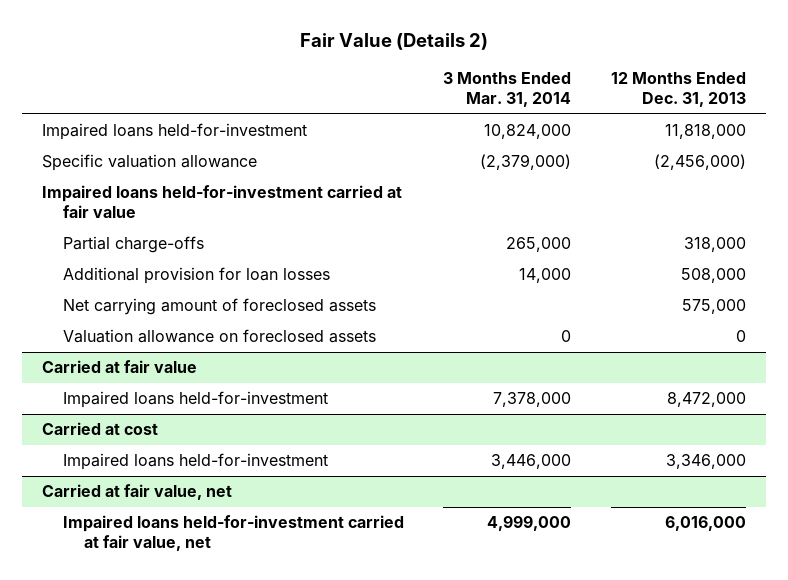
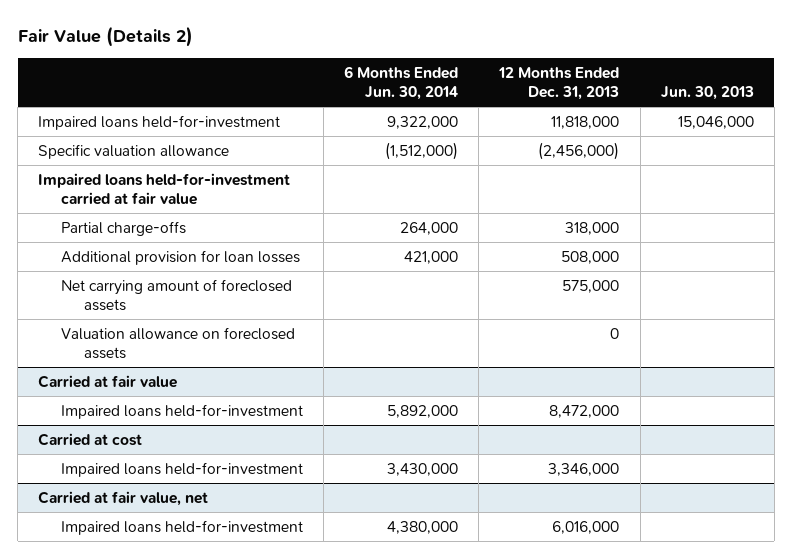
[443,72,572,108] 3 Months Ended Mar. 31, 2014 -> none
none -> [344,65,459,101] 6 Months Ended Jun. 30, 2014
none -> [660,86,754,101] Jun. 30, 2013
[62,515,404,552] Impaired loans held-for-investment carried at fair value, net -> [60,519,303,535] Impaired loans held-for-investment

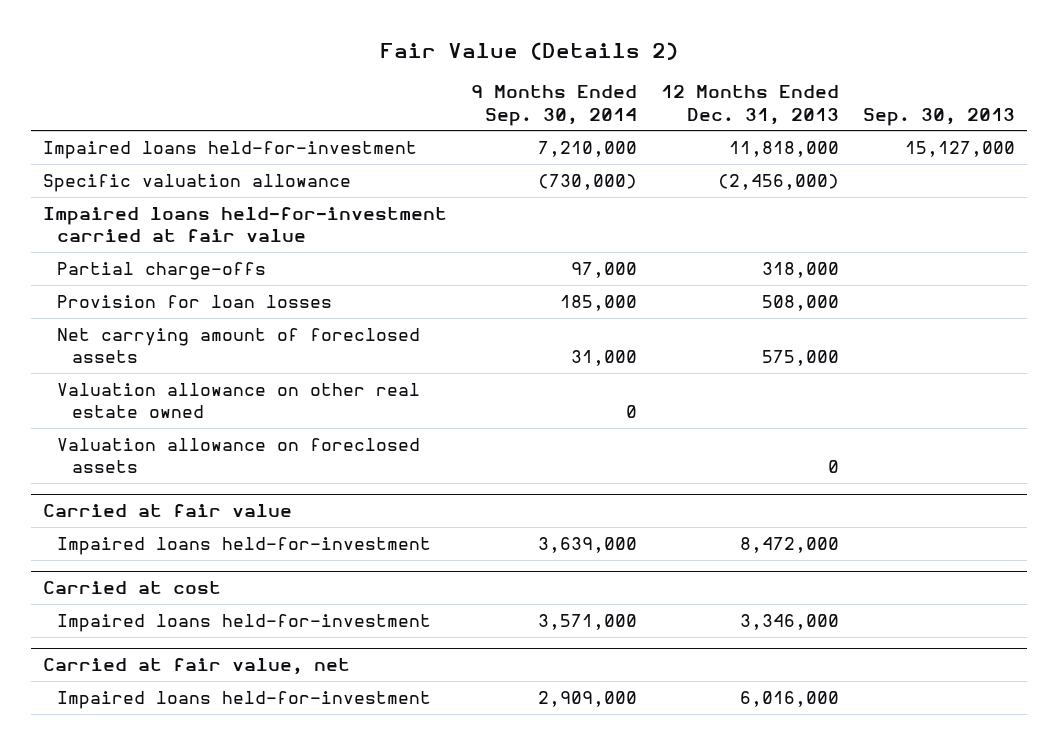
[344,65,459,101] 6 Months Ended Jun. 30, 2014 -> none
[660,86,754,101] Jun. 30, 2013 -> none
none -> [470,85,637,126] 9 Months Ended Sep. 30, 2014
none -> [862,107,1015,126] Sep. 30, 2013
[60,249,300,265] Additional provision for loan losses -> [57,294,333,308] Provision for loan losses
none -> [57,382,421,419] Valuation allowance on other real estate owned

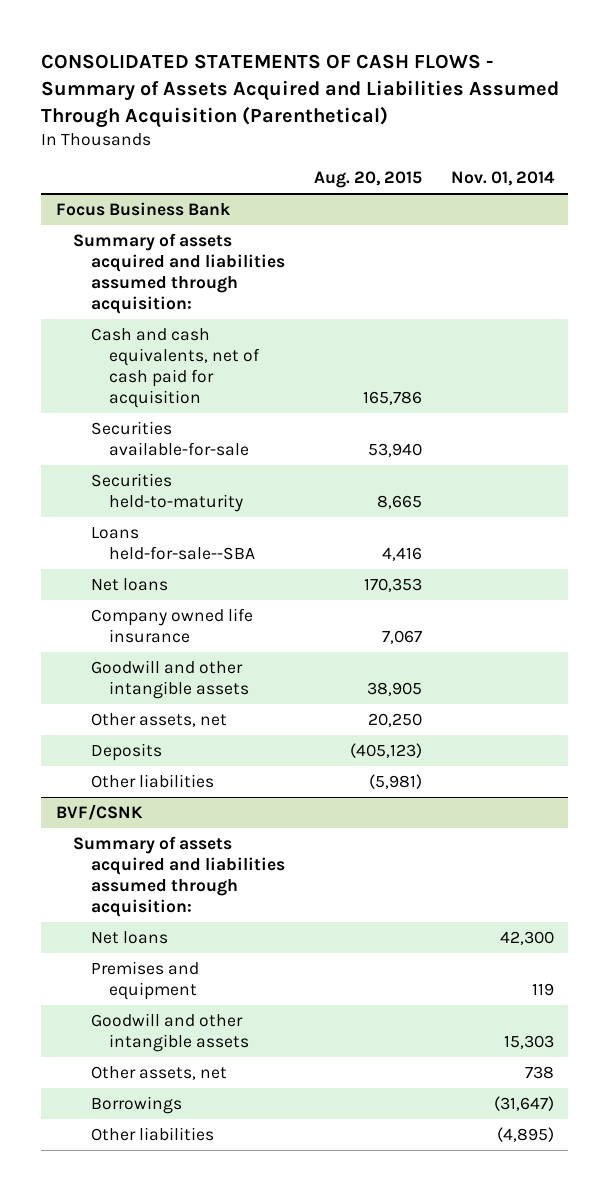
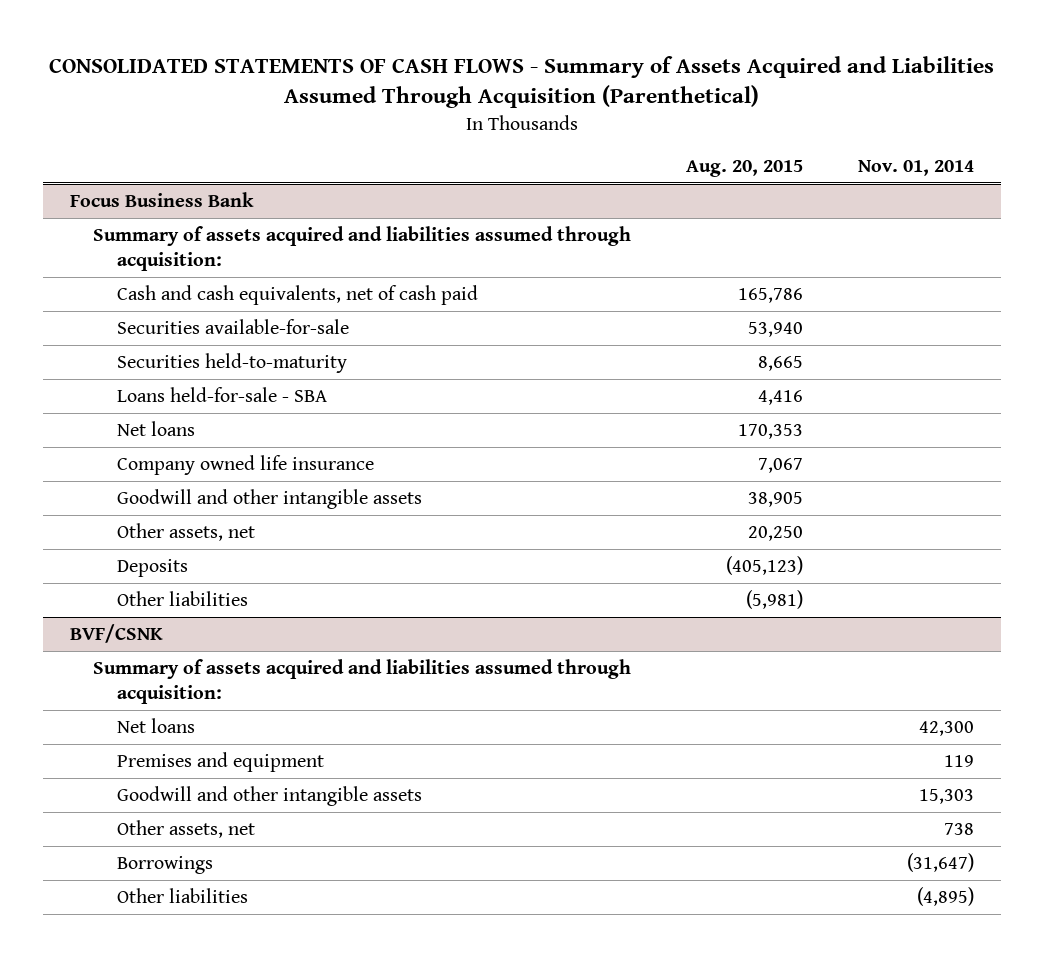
[90,328,260,409] Cash and cash equivalents, net of cash paid for acquisition -> [116,284,478,305] Cash and cash equivalents, net of cash paid
[90,527,255,561] Loans held-for-sale--SBA -> [116,386,327,402] Loans held-for-sale - SBA

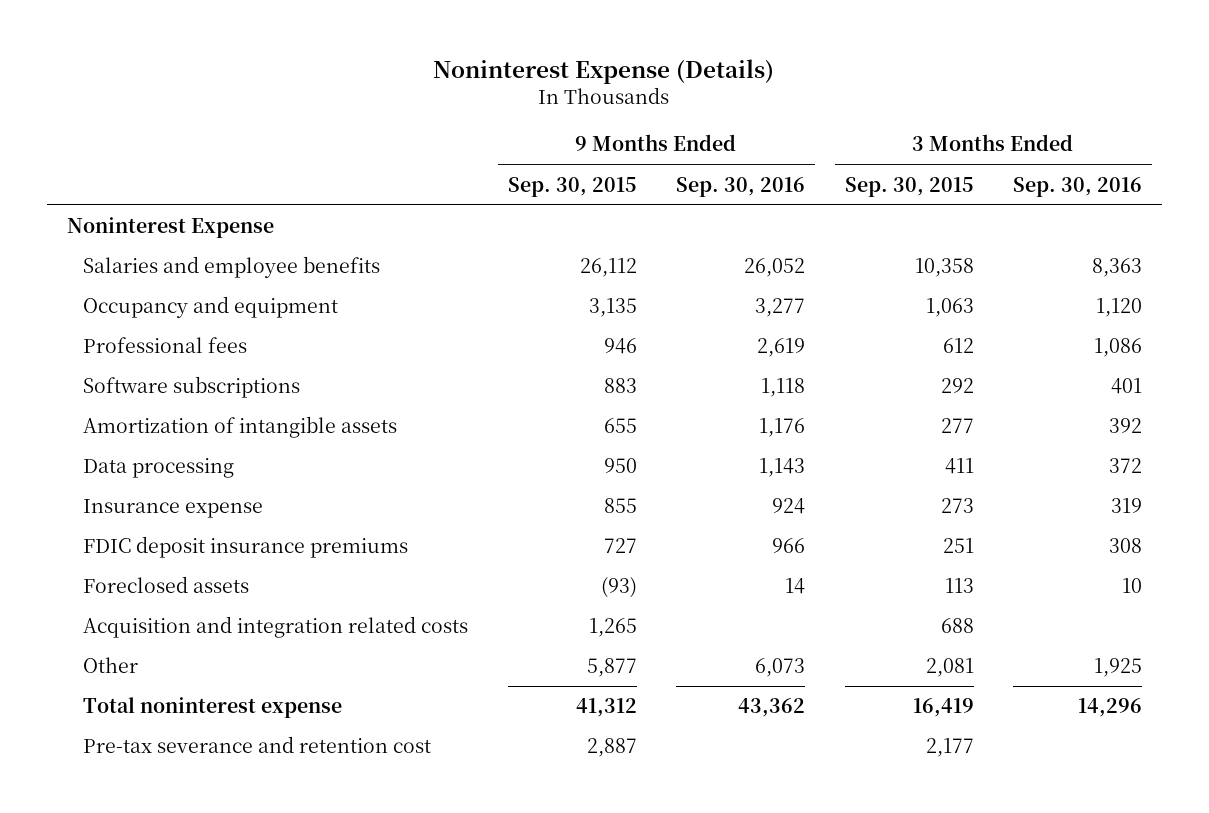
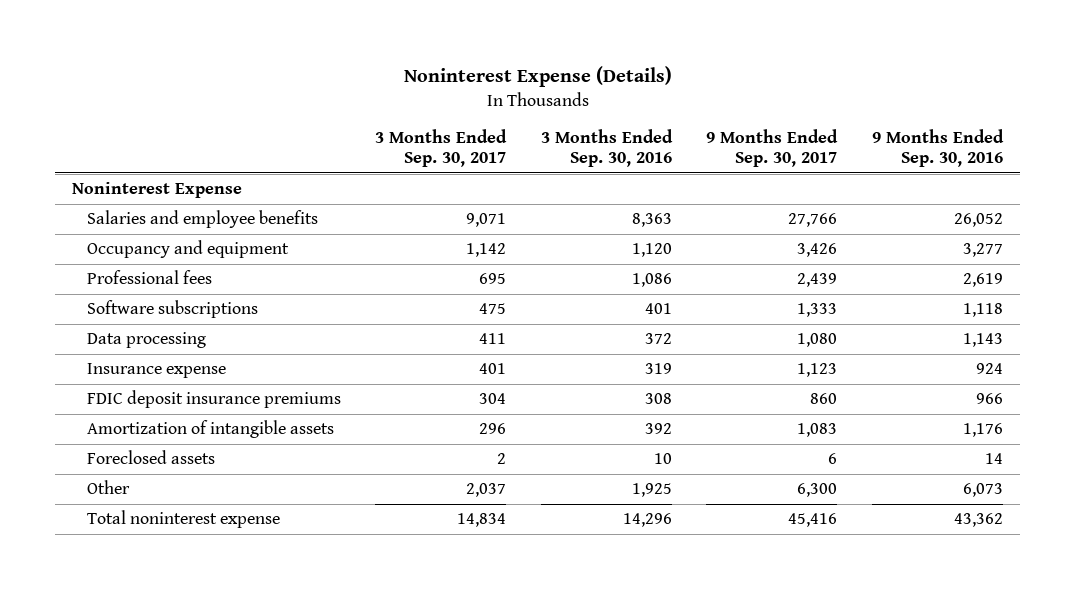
[507,176,637,197] Sep. 30, 2015 -> none
[844,176,974,197] Sep. 30, 2015 -> none
none -> [375,129,508,168] 3 Months Ended Sep. 30, 2017
none -> [706,129,839,168] 9 Months Ended Sep. 30, 2017
[83,416,398,439] Amortization of intangible assets -> [86,420,334,439] Amortization of intangible assets
[83,616,469,639] Acquisition and integration related costs -> none
[83,736,432,754] Pre-tax severance and retention cost -> none

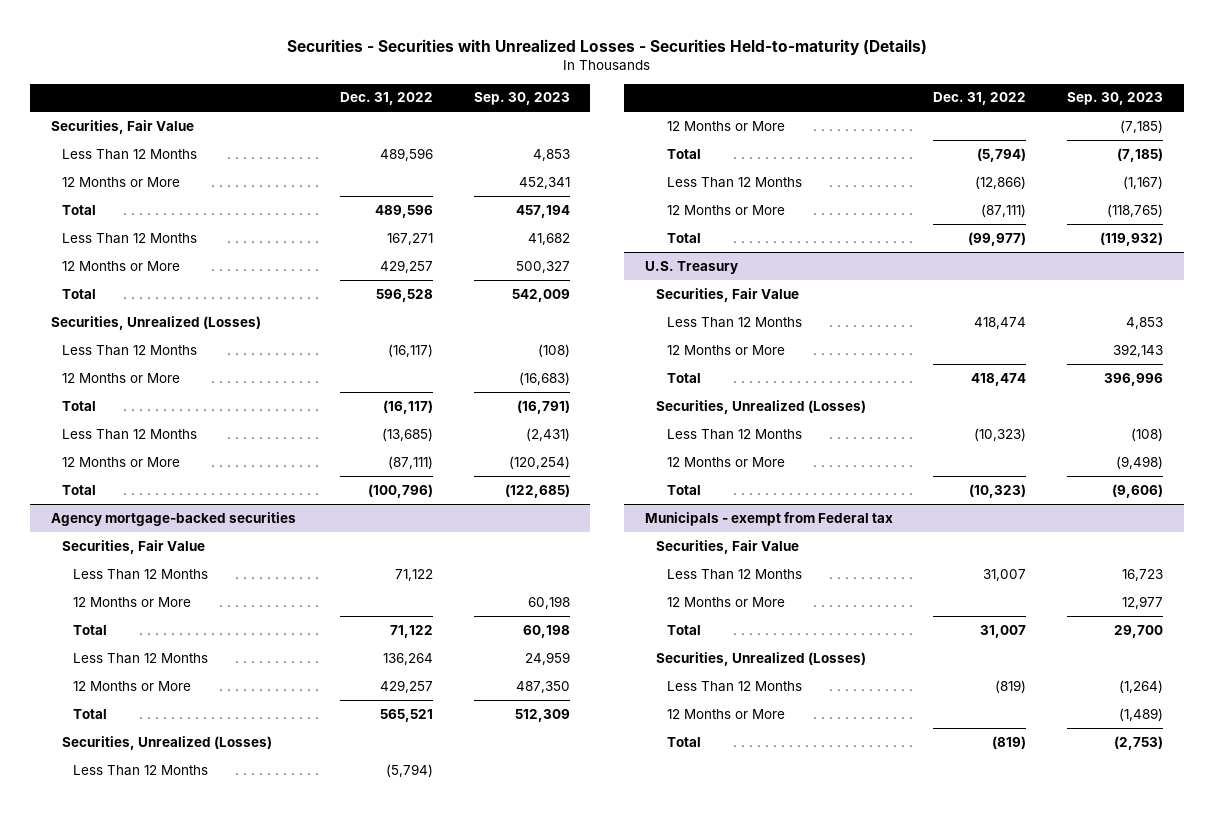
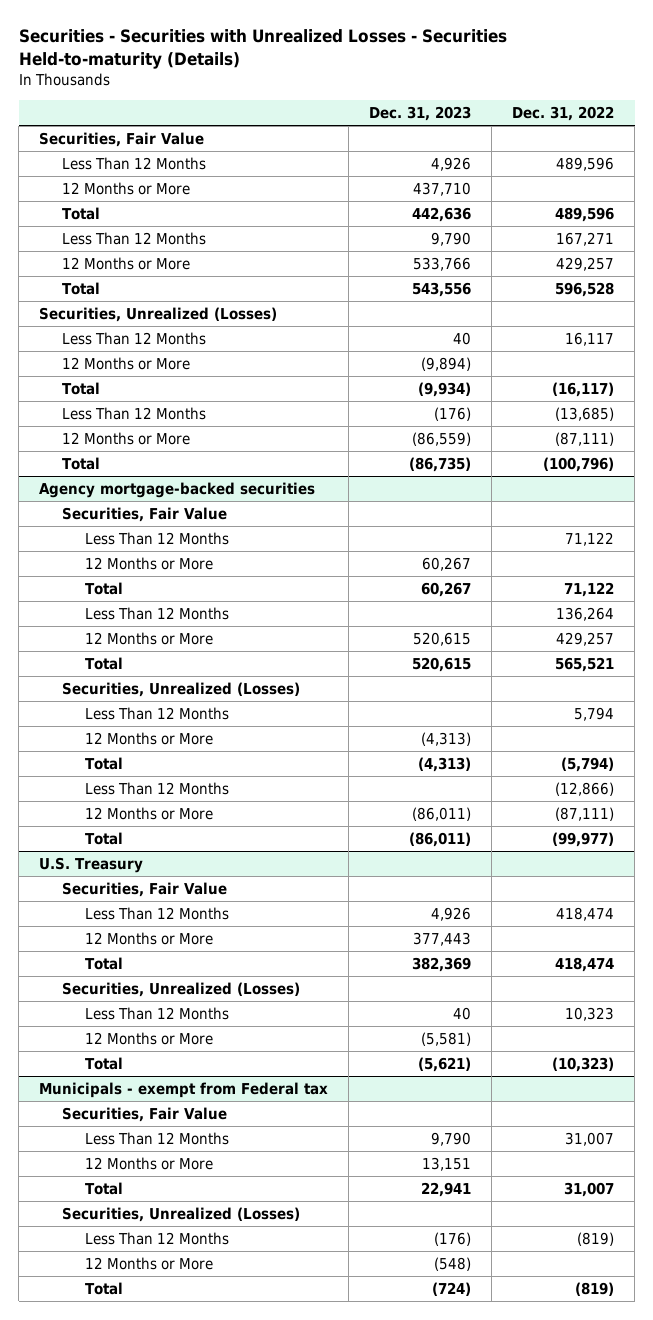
[473,92,570,106] Sep. 30, 2023 -> none
none -> [369,106,472,122] Dec. 31, 2023
[387,343,433,357] (16,117) -> [565,332,615,347] 16,117
[385,763,433,777] (5,794) -> [574,707,615,722] 5,794
[974,427,1027,441] (10,323) -> [565,1007,615,1022] 10,323

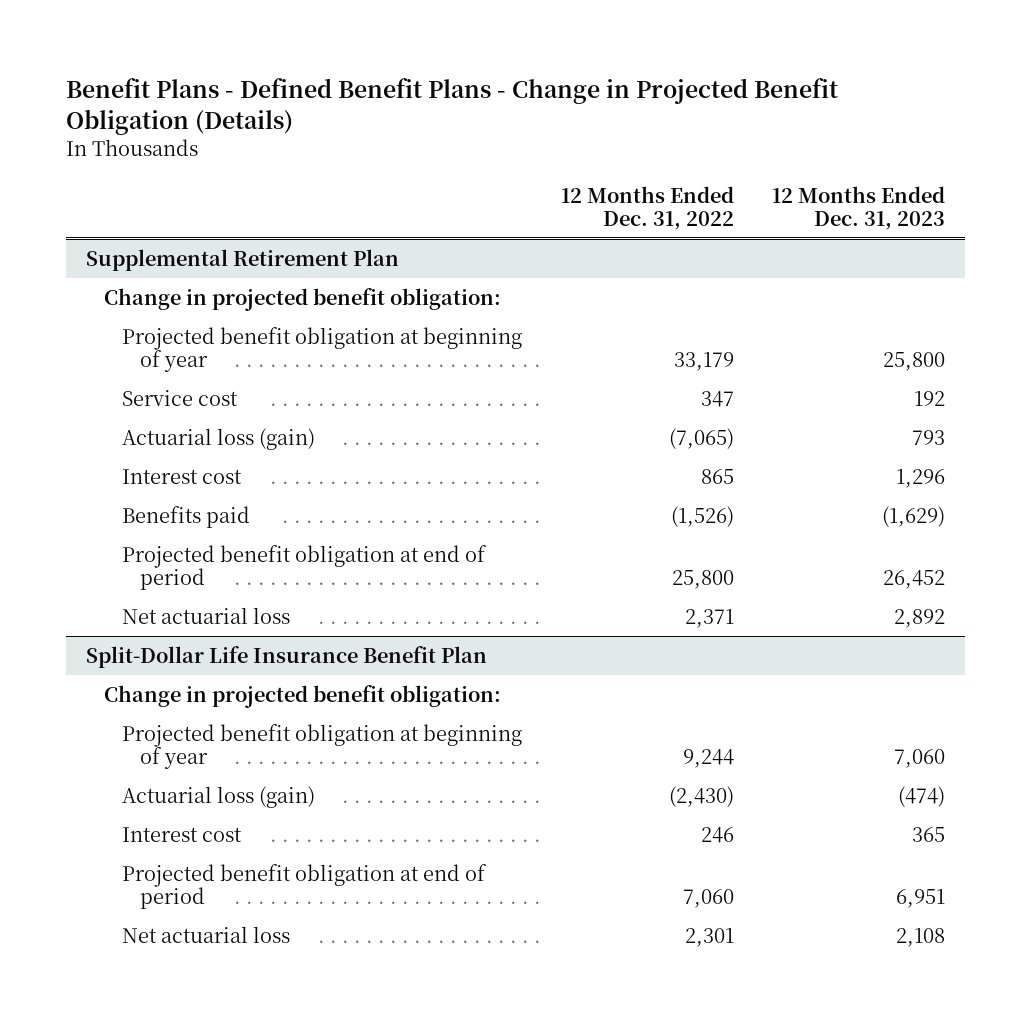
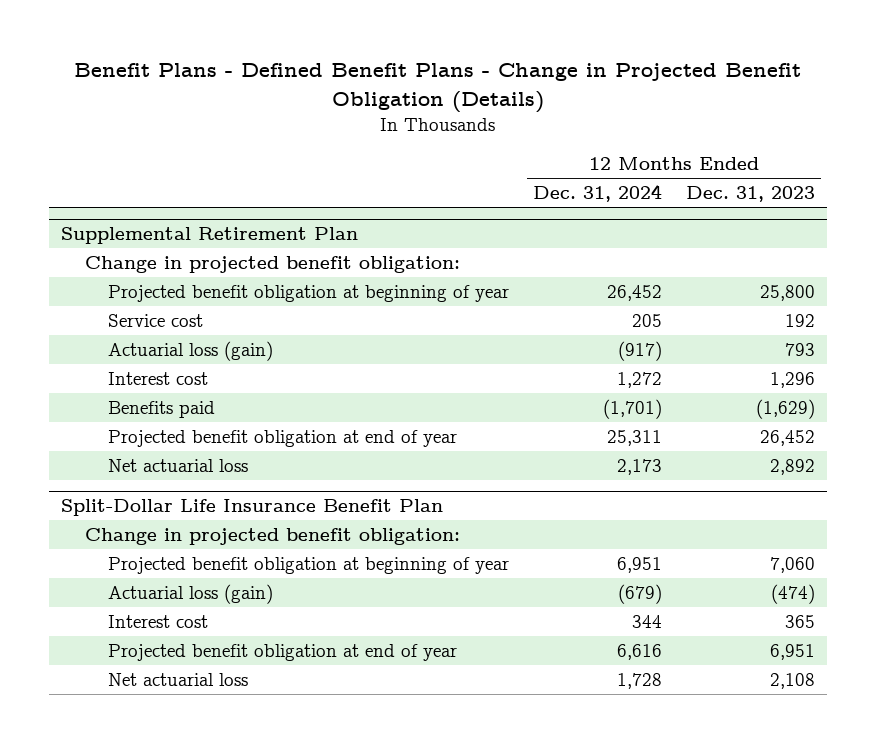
[560,185,734,230] 12 Months Ended Dec. 31, 2022 -> none
none -> [533,184,663,203] Dec. 31, 2024
[121,544,487,590] Projected benefit obligation at end of period -> [108,429,458,447] Projected benefit obligation at end of year
[121,863,487,909] Projected benefit obligation at end of period -> [108,643,458,661] Projected benefit obligation at end of year

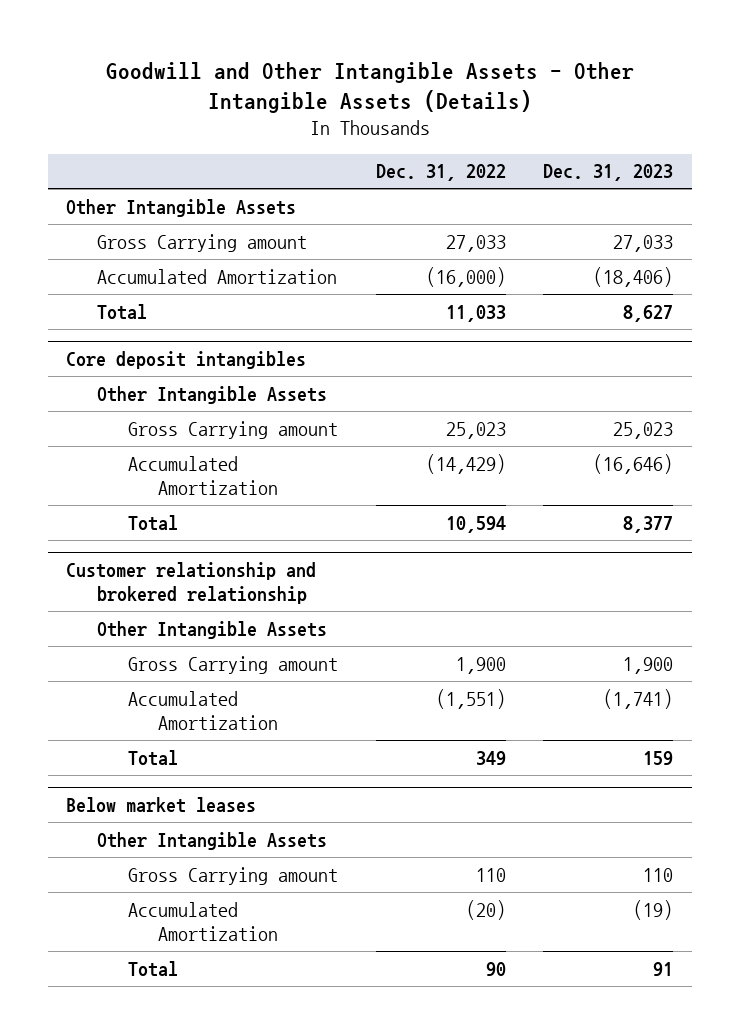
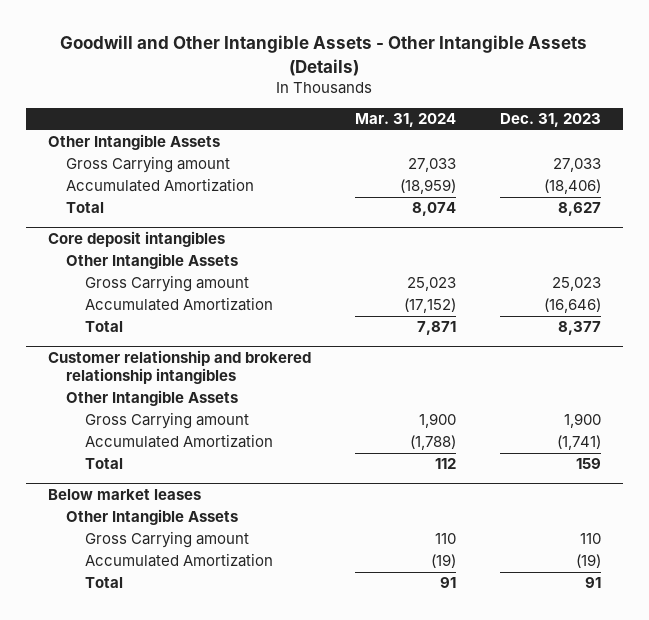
[375,164,506,182] Dec. 31, 2022 -> none
none -> [354,113,456,128] Mar. 31, 2024
[66,561,317,605] Customer relationship and brokered relationship -> [48,350,312,385] Customer relationship and brokered relationship intangibles

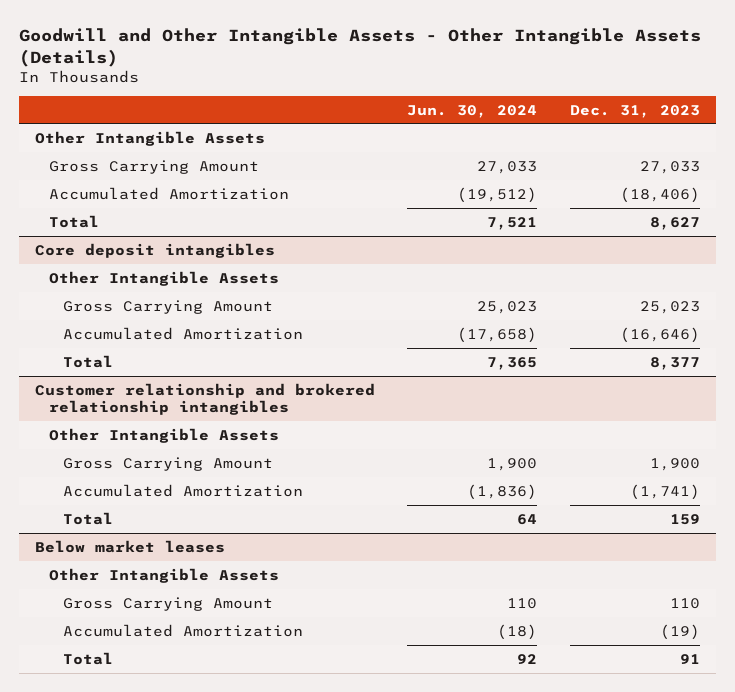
[354,113,456,128] Mar. 31, 2024 -> none
none -> [407,104,538,118] Jun. 30, 2024
[66,156,231,174] Gross Carrying amount -> [48,159,259,174] Gross Carrying Amount
[84,275,249,293] Gross Carrying amount -> [62,299,273,314] Gross Carrying Amount
[84,412,249,430] Gross Carrying amount -> [62,456,273,471] Gross Carrying Amount
[84,531,249,549] Gross Carrying amount -> [62,596,273,611] Gross Carrying Amount

